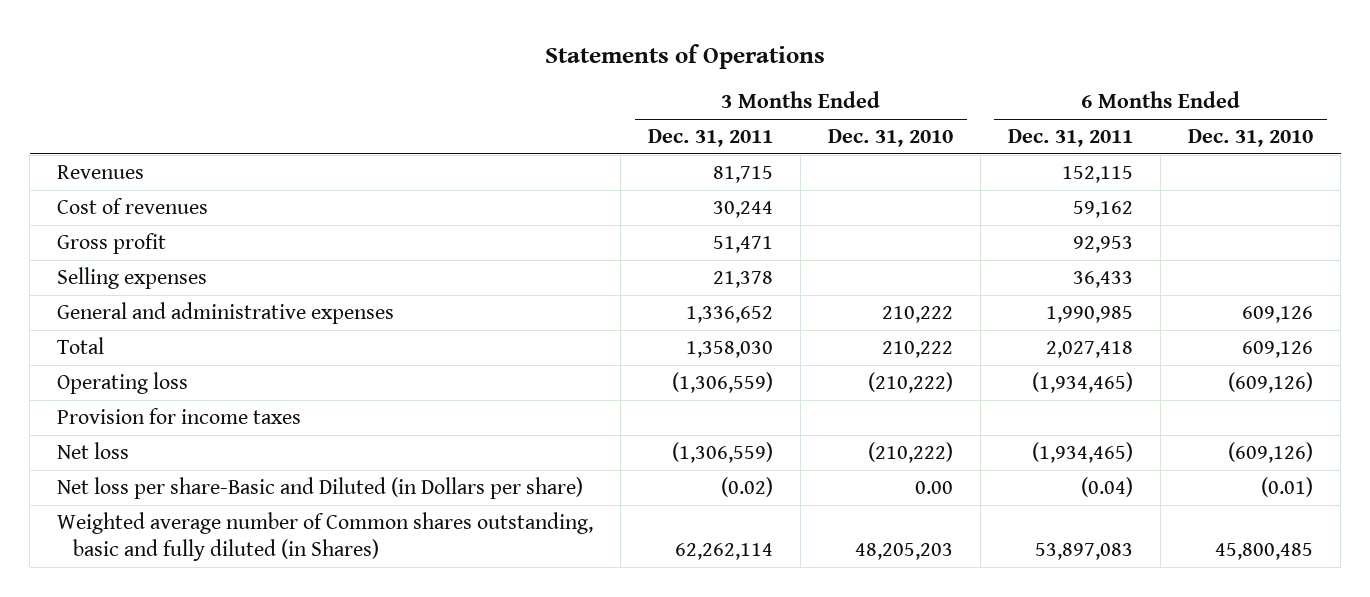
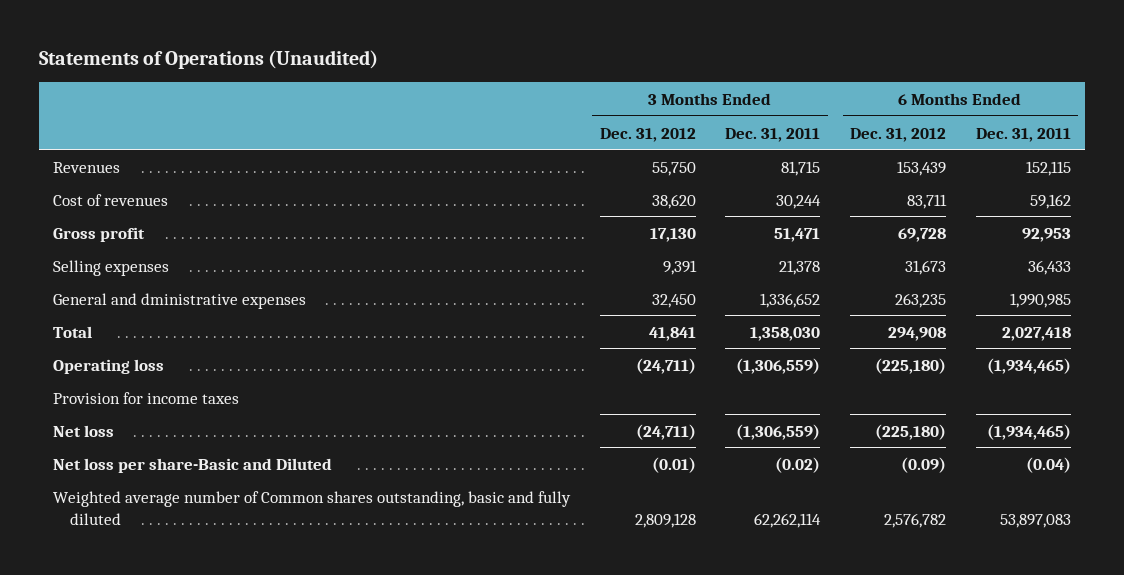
[545,44,826,70] Statements of Operations -> [38,50,378,70] Statements of Operations (Unaudited)
[828,129,954,148] Dec. 31, 2010 -> none
[1188,129,1314,148] Dec. 31, 2010 -> none
none -> [599,127,696,142] Dec. 31, 2012
none -> [849,127,946,142] Dec. 31, 2012
[57,301,395,324] General and administrative expenses -> [53,292,307,309] General and dministrative expenses
[57,476,584,499] Net loss per share-Basic and Diluted (in Dollars per share) -> [53,457,333,473] Net loss per share-Basic and Diluted
[57,511,594,561] Weighted average number of Common shares outstanding, basic and fully diluted (in Shares) -> [53,490,572,525] Weighted average number of Common shares outstanding, basic and fully diluted

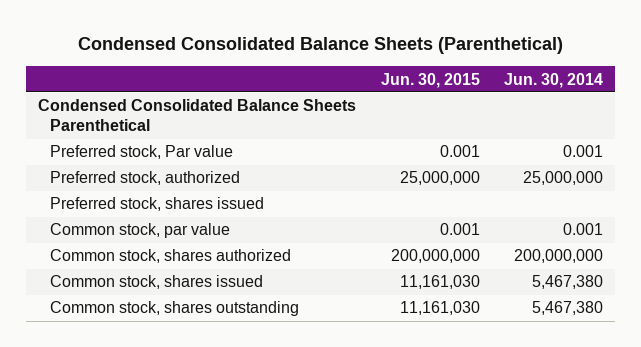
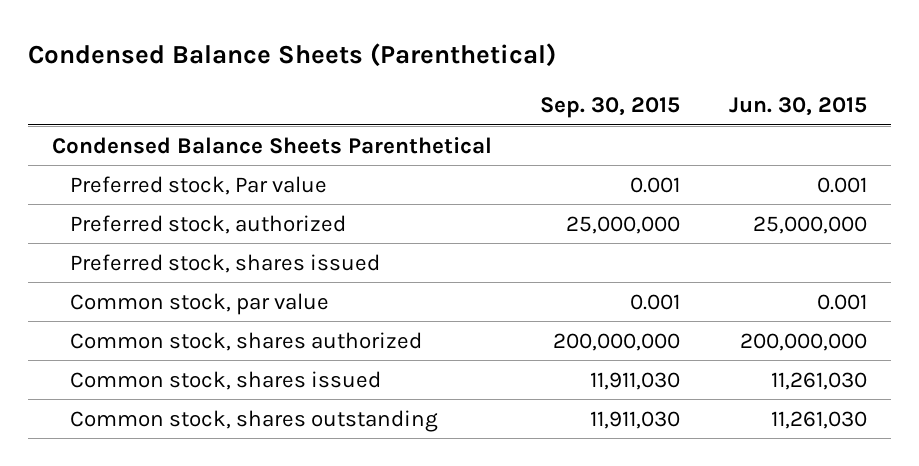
[77,37,563,55] Condensed Consolidated Balance Sheets (Parenthetical) -> [27,42,556,67] Condensed Balance Sheets (Parenthetical)
[503,72,603,88] Jun. 30, 2014 -> none
none -> [540,97,681,119] Sep. 30, 2015
[38,99,357,132] Condensed Consolidated Balance Sheets Parenthetical -> [52,136,493,154] Condensed Balance Sheets Parenthetical
[399,275,480,290] 11,161,030 -> [770,371,867,390] 11,261,030
[399,301,480,316] 11,161,030 -> [770,410,867,429] 11,261,030

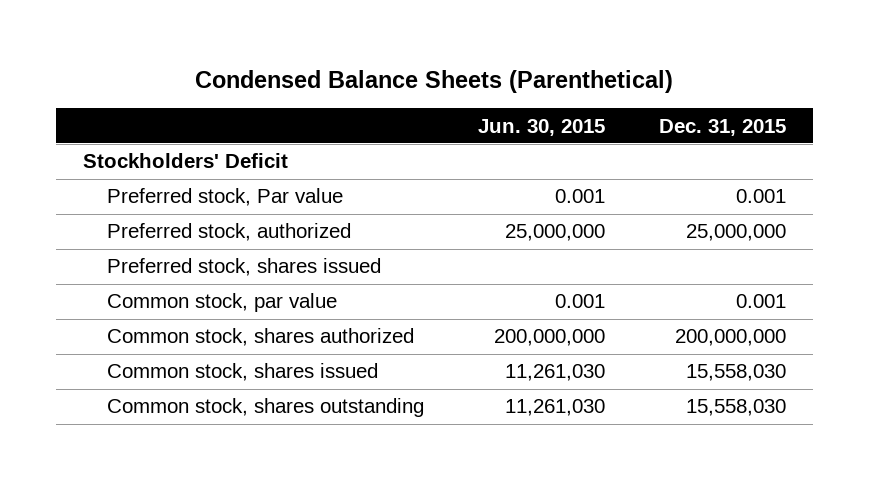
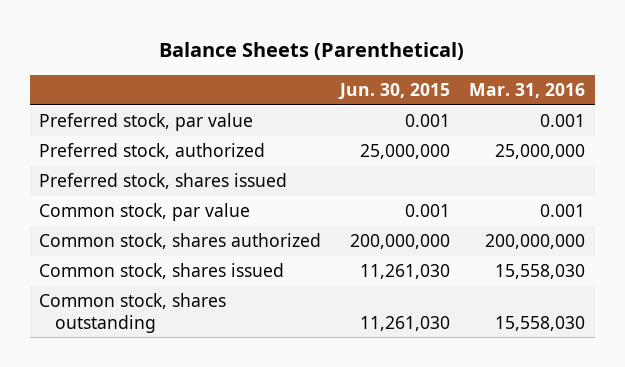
[195,69,674,93] Condensed Balance Sheets (Parenthetical) -> [159,42,465,61] Balance Sheets (Parenthetical)
[659,118,787,136] Dec. 31, 2015 -> none
none -> [469,82,586,98] Mar. 31, 2016
[82,153,288,169] Stockholders' Deficit -> none
[107,188,344,207] Preferred stock, Par value -> [39,113,254,132] Preferred stock, par value

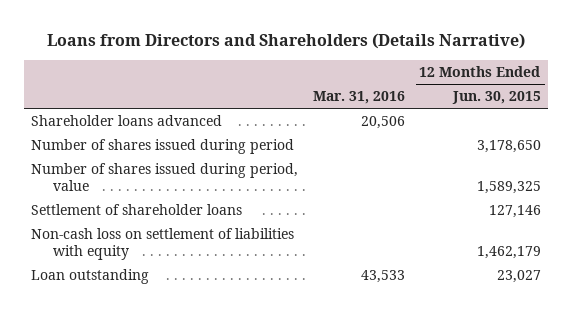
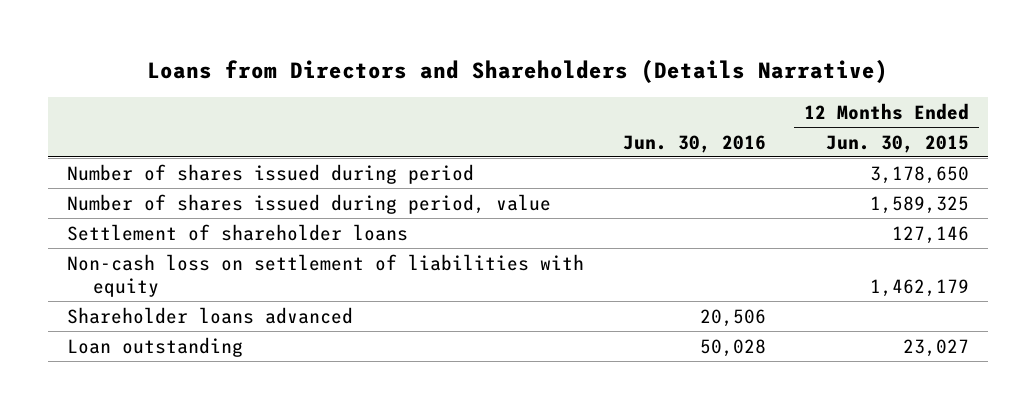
[313,91,406,105] Mar. 31, 2016 -> none
none -> [622,134,766,153] Jun. 30, 2016
[31,115,223,127] Shareholder loans advanced -> [67,306,354,324] Shareholder loans advanced

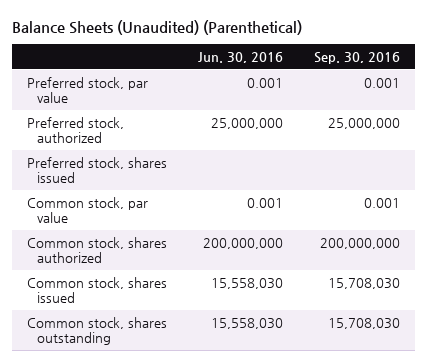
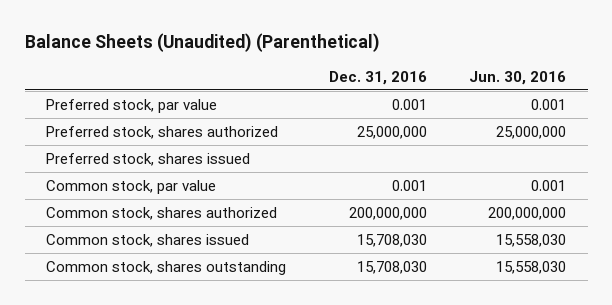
[313,51,400,64] Sep. 30, 2016 -> none
none -> [328,70,427,85] Dec. 31, 2016
[27,116,125,144] Preferred stock, authorized -> [46,125,279,139] Preferred stock, shares authorized

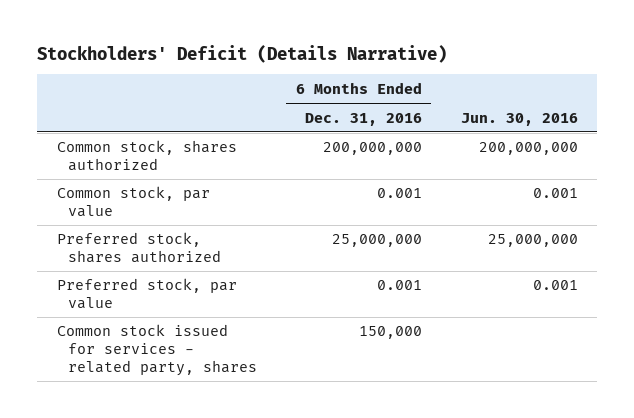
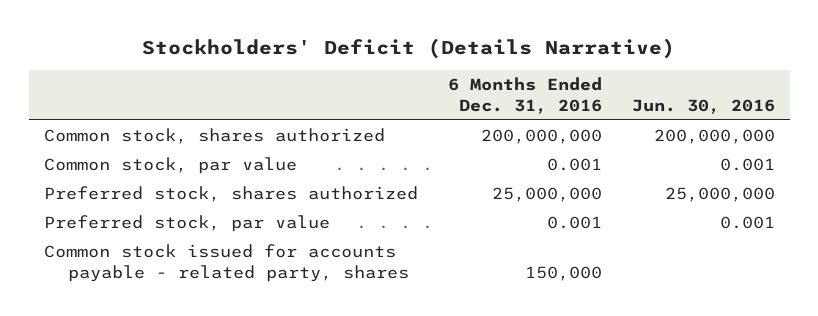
[56,324,257,376] Common stock issued for services - related party, shares -> [43,244,409,282] Common stock issued for accounts payable - related party, shares

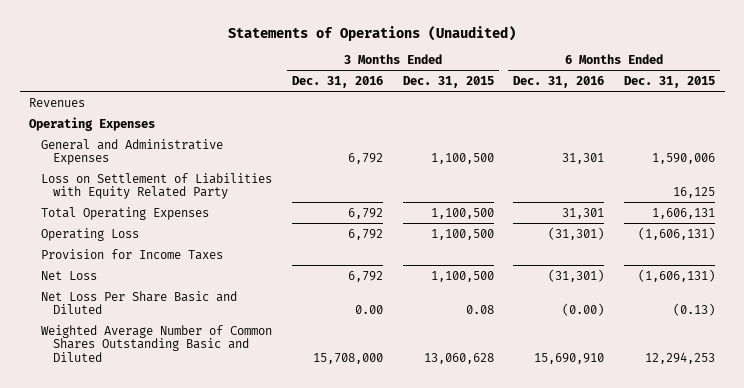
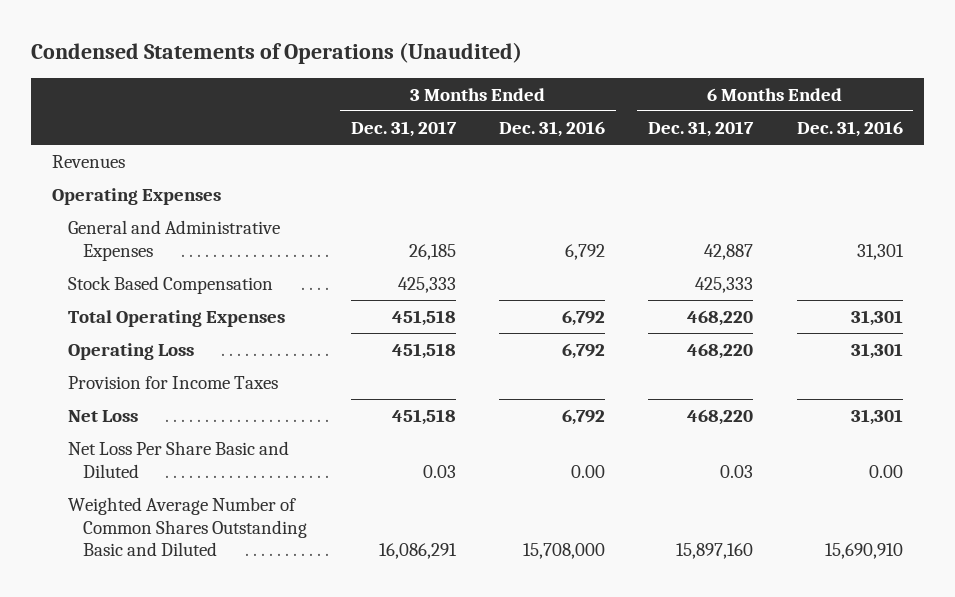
[228,25,517,41] Statements of Operations (Unaudited) -> [30,42,522,65] Condensed Statements of Operations (Unaudited)
[402,76,494,89] Dec. 31, 2015 -> none
[624,76,716,89] Dec. 31, 2015 -> none
none -> [350,120,457,137] Dec. 31, 2017
none -> [648,120,755,137] Dec. 31, 2017
[41,172,273,200] Loss on Settlement of Liabilities with Equity Related Party -> none
none -> [67,275,273,294] Stock Based Compensation
[548,226,605,240] (31,301) -> [850,342,903,359] 31,301
[548,268,605,282] (31,301) -> [850,408,903,425] 31,301
[562,303,605,317] (0.00) -> [868,464,903,478] 0.00

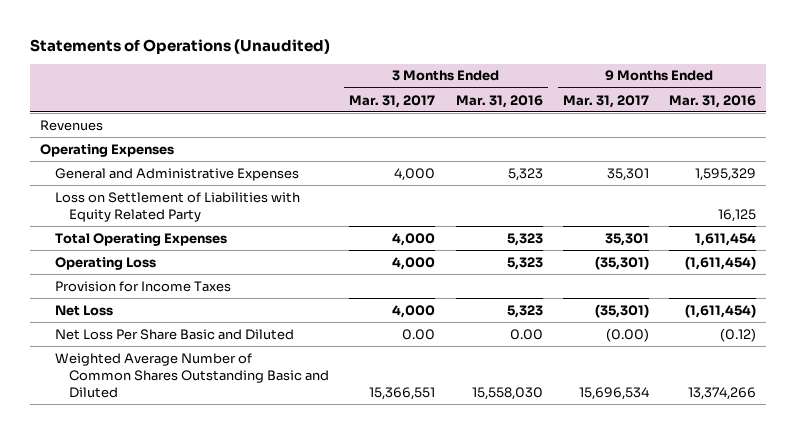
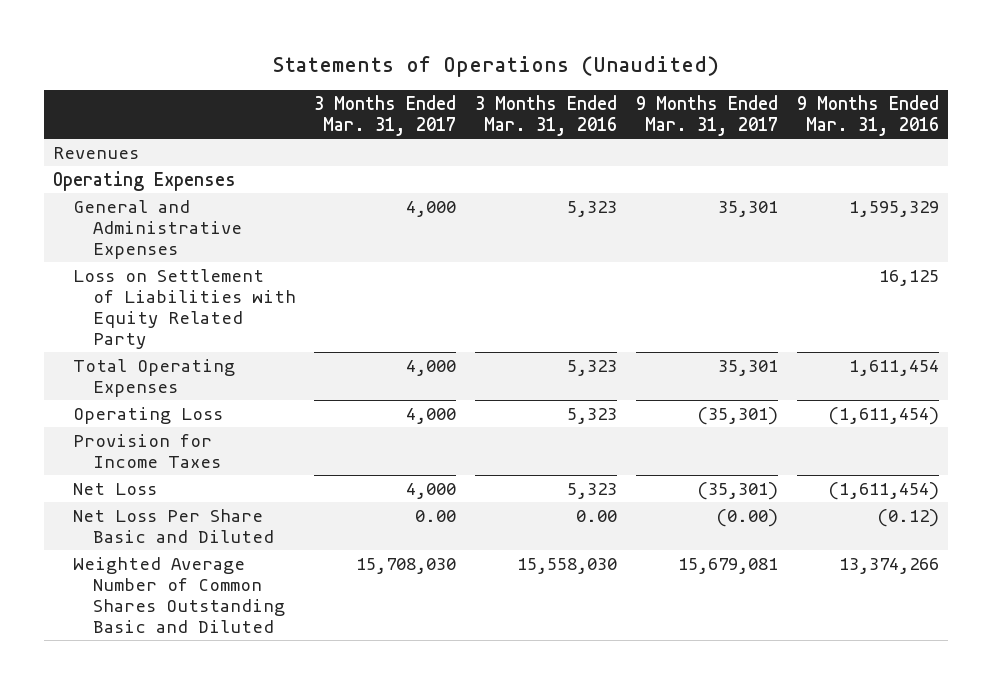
[369,386,436,400] 15,366,551 -> [356,557,457,574] 15,708,030
[578,386,649,400] 15,696,534 -> [678,557,779,574] 15,679,081

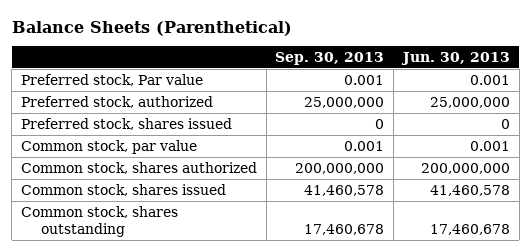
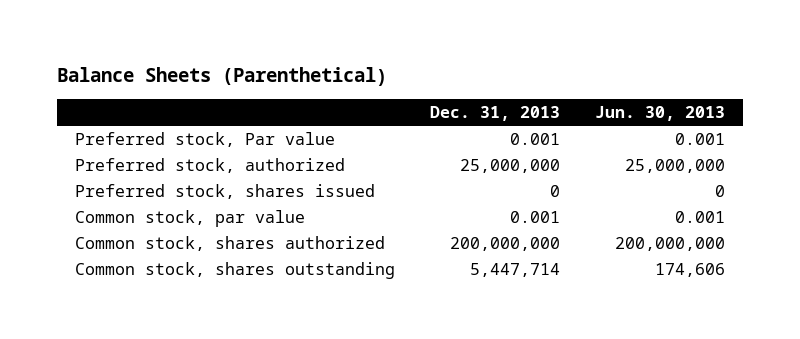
[275,51,385,65] Sep. 30, 2013 -> none
none -> [429,105,560,121] Dec. 31, 2013
[20,183,226,196] Common stock, shares issued -> none
[430,224,511,236] 17,460,678 -> [655,263,726,278] 174,606

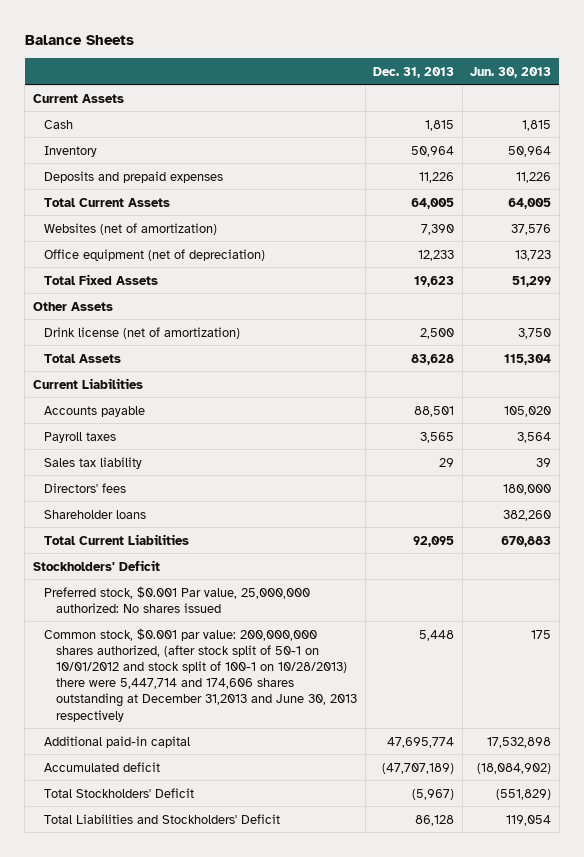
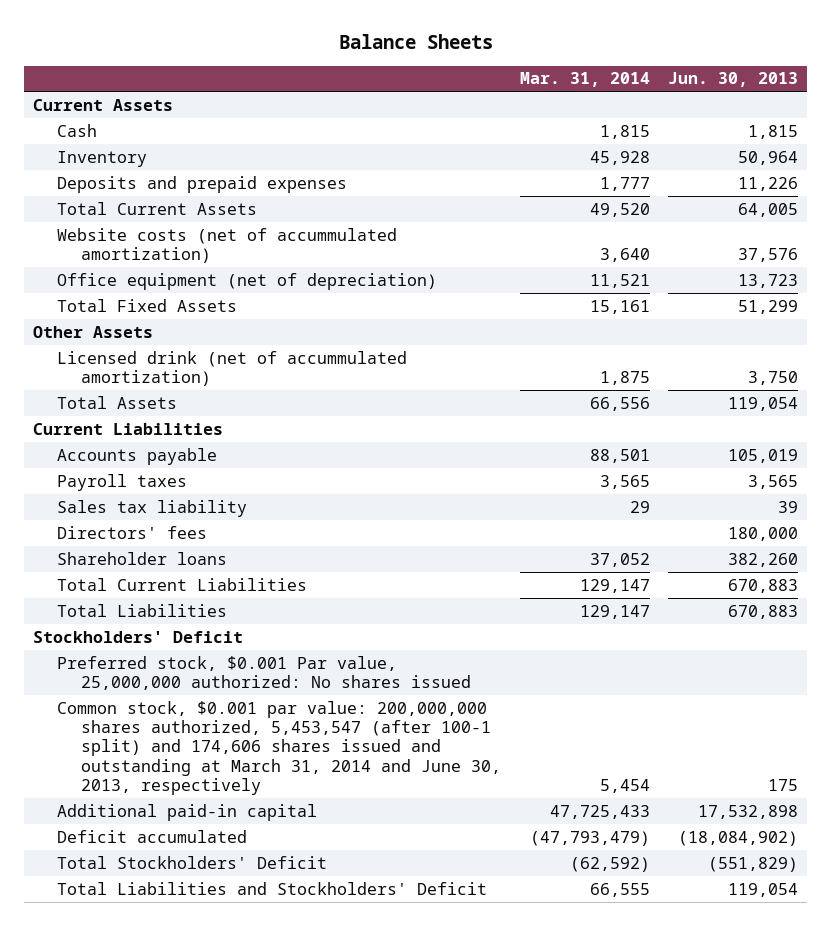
[373,66,455,78] Dec. 31, 2013 -> none
none -> [519,72,650,88] Mar. 31, 2014
[44,222,218,235] Websites (net of amortization) -> [57,227,398,264] Website costs (net of accummulated amortization)
[44,326,241,339] Drink license (net of amortization) -> [57,350,408,387] Licensed drink (net of accummulated amortization)
[504,353,552,365] 115,304 -> [728,396,799,411] 119,054
[504,405,552,417] 105,020 -> [728,448,799,463] 105,019
[517,431,552,443] 3,564 -> [748,474,799,489] 3,565
none -> [57,603,228,617] Total Liabilities
[44,627,358,722] Common stock, $0.001 par value: 200,000,000 shares authorized, (after stock split of 50-1 on 10/01/2012 and stock split of 100-1 on 10/28/2013) there were 5,447,714 and 174,606 shares outstanding at December 31,2013 and June 30, 2013 respectively -> [57,700,502,796] Common stock, $0.001 par value: 200,000,000 shares authorized, 5,453,547 (after 100-1 split) and 174,606 shares issued and outstanding at March 31, 2014 and June 30, 2013, respectively
[44,761,161,772] Accumulated deficit -> [57,829,248,843] Deficit accumulated

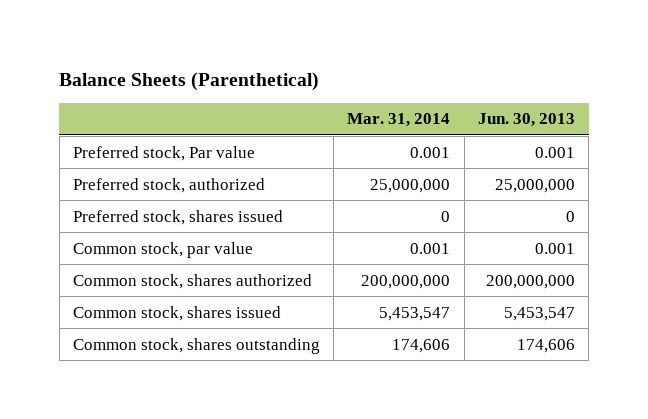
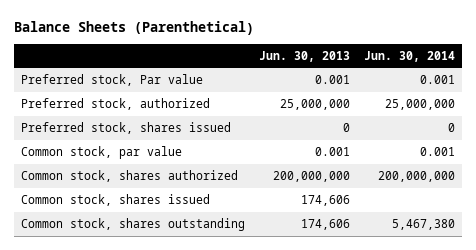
[347,113,451,128] Mar. 31, 2014 -> none
none -> [363,50,455,62] Jun. 30, 2014
[503,306,575,321] 5,453,547 -> [300,195,350,207] 174,606

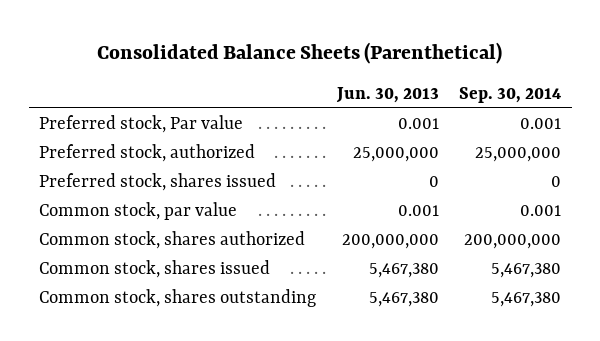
[13,21,254,36] Balance Sheets (Parenthetical) -> [97,42,503,65] Consolidated Balance Sheets (Parenthetical)
[363,50,455,62] Jun. 30, 2014 -> none
none -> [459,87,562,104] Sep. 30, 2014
[300,195,350,207] 174,606 -> [368,263,439,279] 5,467,380
[300,219,350,231] 174,606 -> [368,292,439,308] 5,467,380

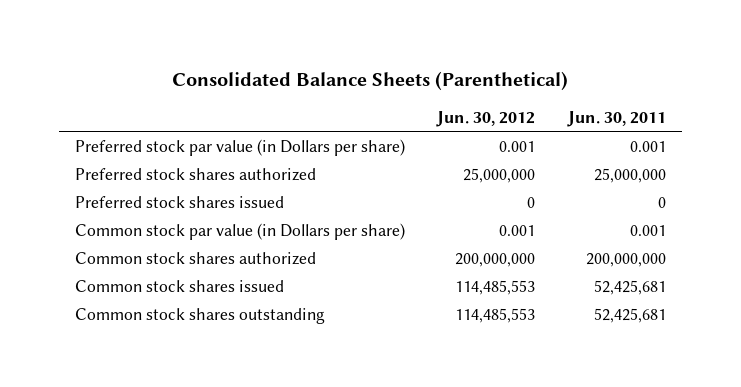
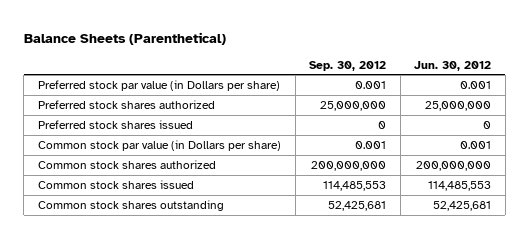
[172,70,569,91] Consolidated Balance Sheets (Parenthetical) -> [23,31,226,45] Balance Sheets (Parenthetical)
[566,110,666,127] Jun. 30, 2011 -> none
none -> [309,60,387,71] Sep. 30, 2012
[455,307,536,323] 114,485,553 -> [433,200,492,211] 52,425,681

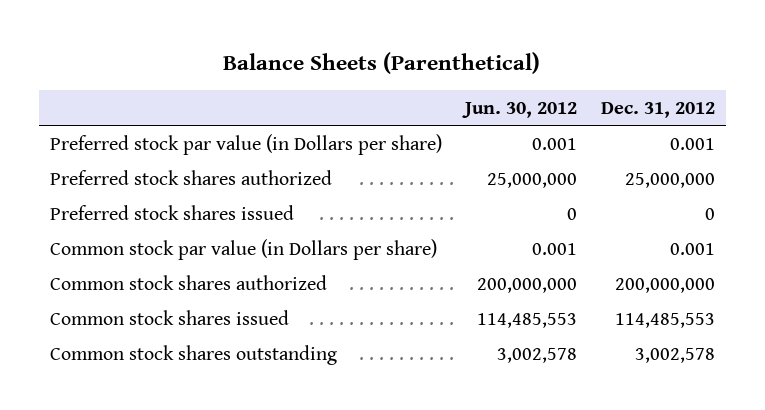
[309,60,387,71] Sep. 30, 2012 -> none
none -> [600,101,715,118] Dec. 31, 2012
[433,200,492,211] 52,425,681 -> [497,347,578,363] 3,002,578

